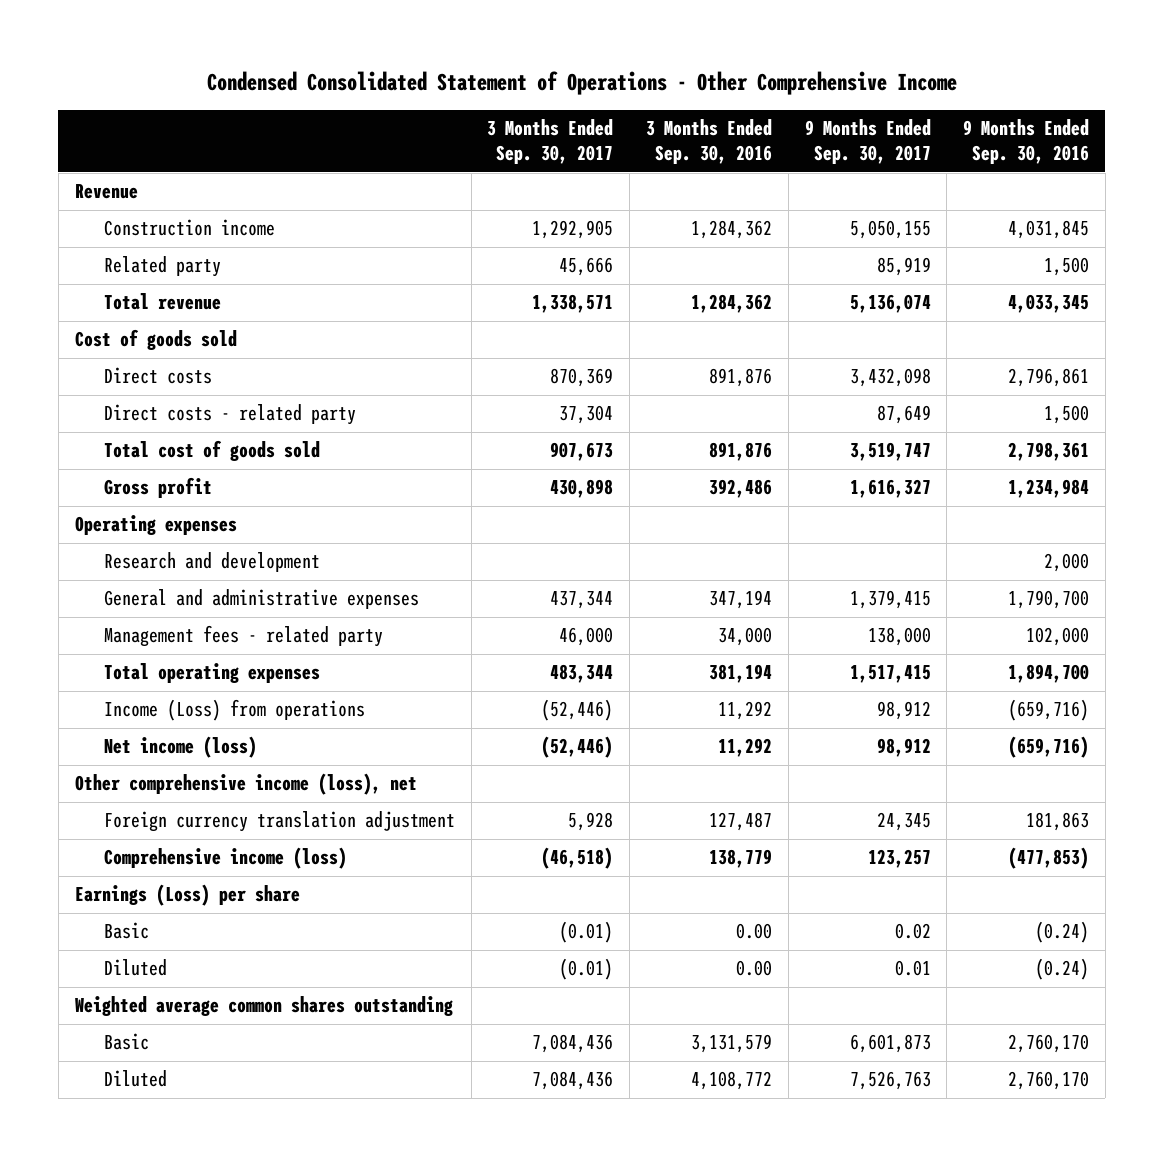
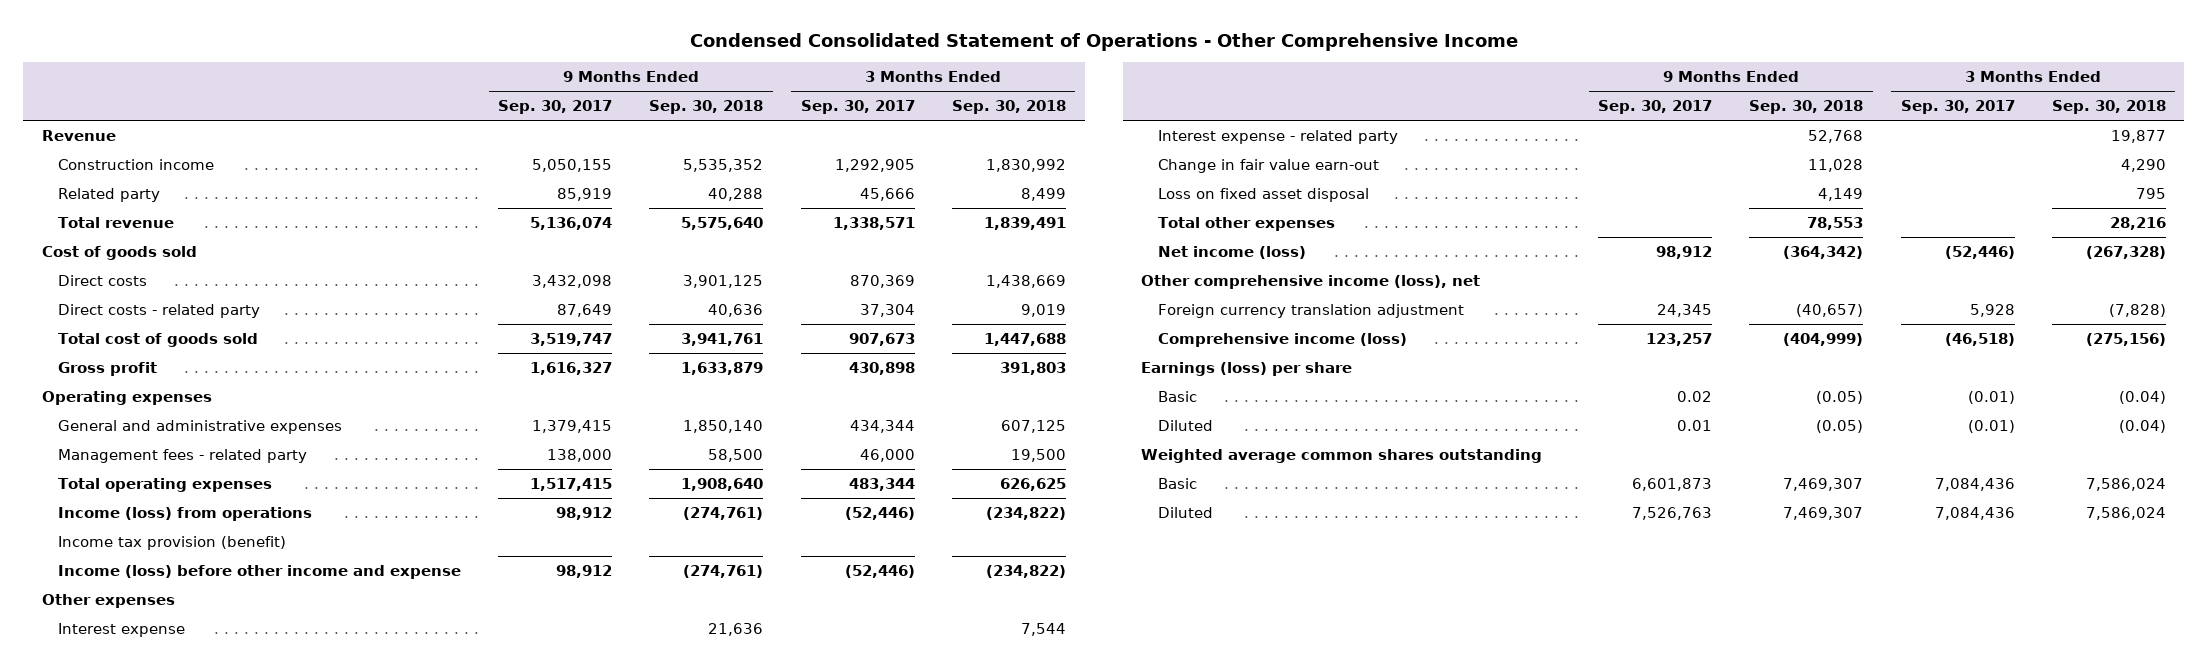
[646,119,773,165] 3 Months Ended Sep. 30, 2016 -> none
[963,119,1090,165] 9 Months Ended Sep. 30, 2016 -> none
none -> [649,100,764,115] Sep. 30, 2018
none -> [952,100,1067,115] Sep. 30, 2018
[103,552,320,573] Research and development -> none
[550,591,614,610] 437,344 -> [849,420,915,434] 434,344
[103,699,365,722] Income (Loss) from operations -> [57,507,312,522] Income (loss) from operations
none -> [57,536,286,551] Income tax provision (benefit)
none -> [57,565,461,580] Income (loss) before other income and expense
none -> [41,594,175,609] Other expenses
none -> [57,623,185,638] Interest expense
none -> [1157,130,1398,145] Interest expense - related party
none -> [1157,159,1379,174] Change in fair value earn-out
none -> [1157,188,1369,203] Loss on fixed asset disposal
none -> [1157,217,1335,232] Total other expenses
[74,884,300,907] Earnings (Loss) per share -> [1141,362,1353,377] Earnings (loss) per share

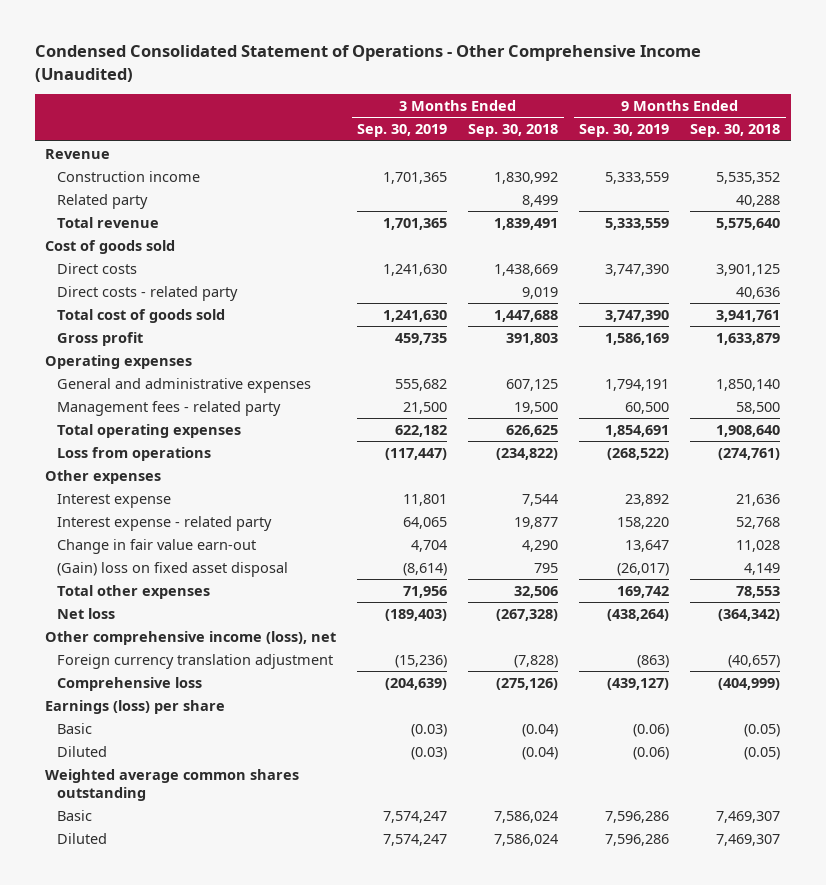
[689,32,1518,51] Condensed Consolidated Statement of Operations - Other Comprehensive Income -> [34,45,701,82] Condensed Consolidated Statement of Operations - Other Comprehensive Income (Unaudited)
[498,100,613,115] Sep. 30, 2017 -> none
[800,100,915,115] Sep. 30, 2017 -> none
none -> [357,124,448,138] Sep. 30, 2019
none -> [579,124,670,138] Sep. 30, 2019
[57,536,286,551] Income tax provision (benefit) -> none
[57,565,461,580] Income (loss) before other income and expense -> none
[57,507,312,522] Income (loss) from operations -> [56,446,211,461] Loss from operations
[1157,188,1369,203] Loss on fixed asset disposal -> [56,561,288,577] (Gain) loss on fixed asset disposal
[2109,217,2166,231] 28,216 -> [514,585,559,598] 32,506
[1157,246,1306,260] Net income (loss) -> [56,607,115,619] Net loss
[1157,333,1407,348] Comprehensive income (loss) -> [56,676,202,691] Comprehensive loss
[2085,333,2166,347] (275,156) -> [496,677,559,690] (275,126)

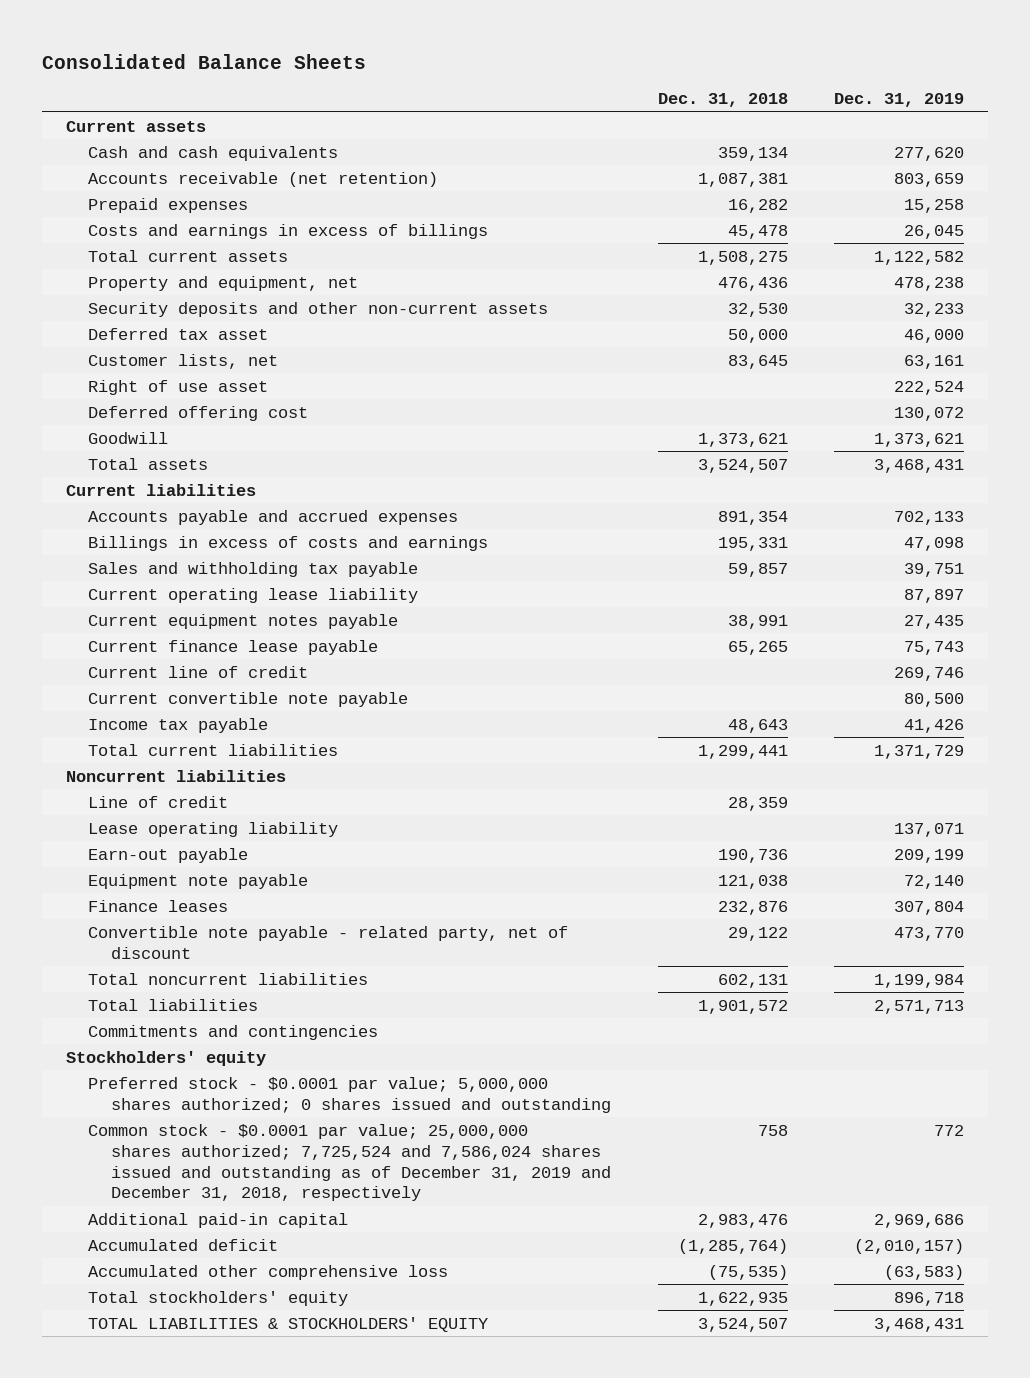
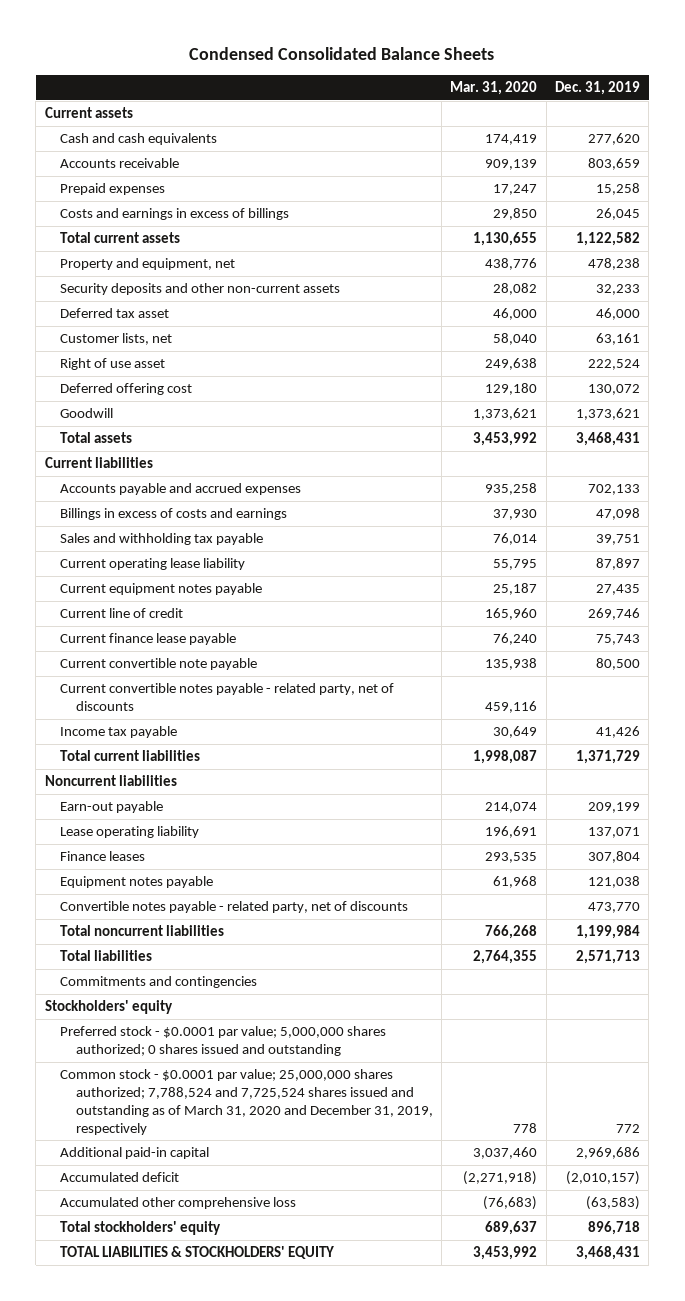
[42,53,367,69] Consolidated Balance Sheets -> [189,46,495,60] Condensed Consolidated Balance Sheets
[657,93,788,108] Dec. 31, 2018 -> none
none -> [450,81,538,96] Mar. 31, 2020
[88,171,439,187] Accounts receivable (net retention) -> [60,158,180,169] Accounts receivable
[88,639,379,655] Current finance lease payable -> [60,633,237,646] Current finance lease payable
none -> [60,683,395,712] Current convertible notes payable - related party, net of discounts
[88,795,229,808] Line of credit -> none
[88,873,309,889] Equipment note payable -> none
[88,821,339,837] Lease operating liability -> [60,826,200,839] Lease operating liability
none -> [60,876,214,889] Equipment notes payable
[88,925,569,959] Convertible note payable - related party, net of discount -> [60,901,409,914] Convertible notes payable - related party, net of discounts
[88,1123,611,1202] Common stock - $0.0001 par value; 25,000,000 shares authorized; 7,725,524 and 7,586,024 shares issued and outstanding as of December 31, 2019 and December 31, 2018, respectively -> [60,1069,433,1135] Common stock - $0.0001 par value; 25,000,000 shares authorized; 7,788,524 and 7,725,524 shares issued and outstanding as of March 31, 2020 and December 31, 2019, respectively

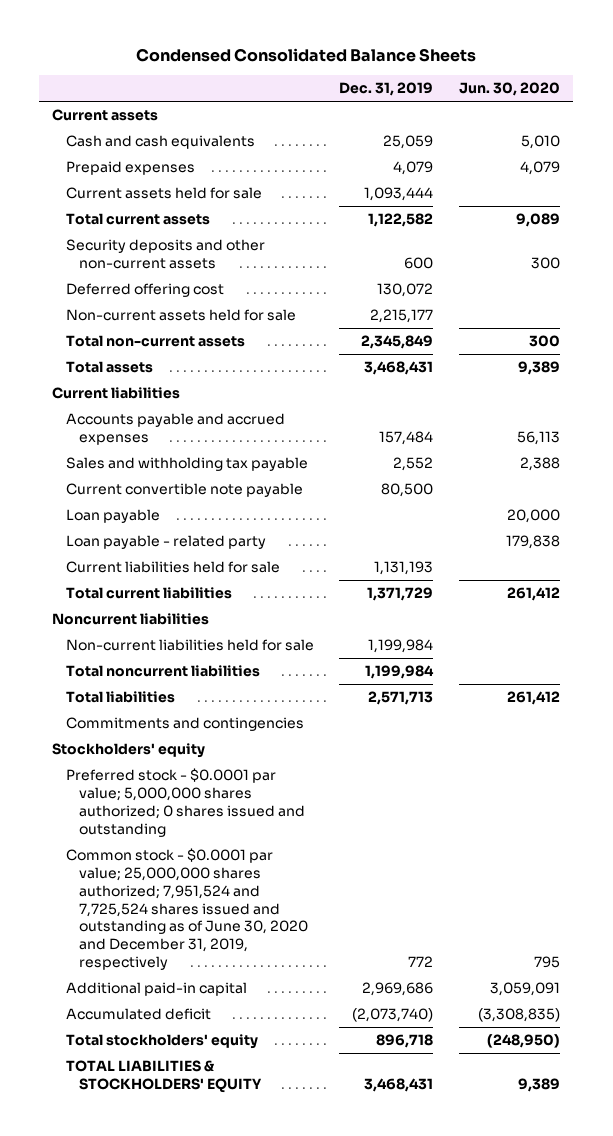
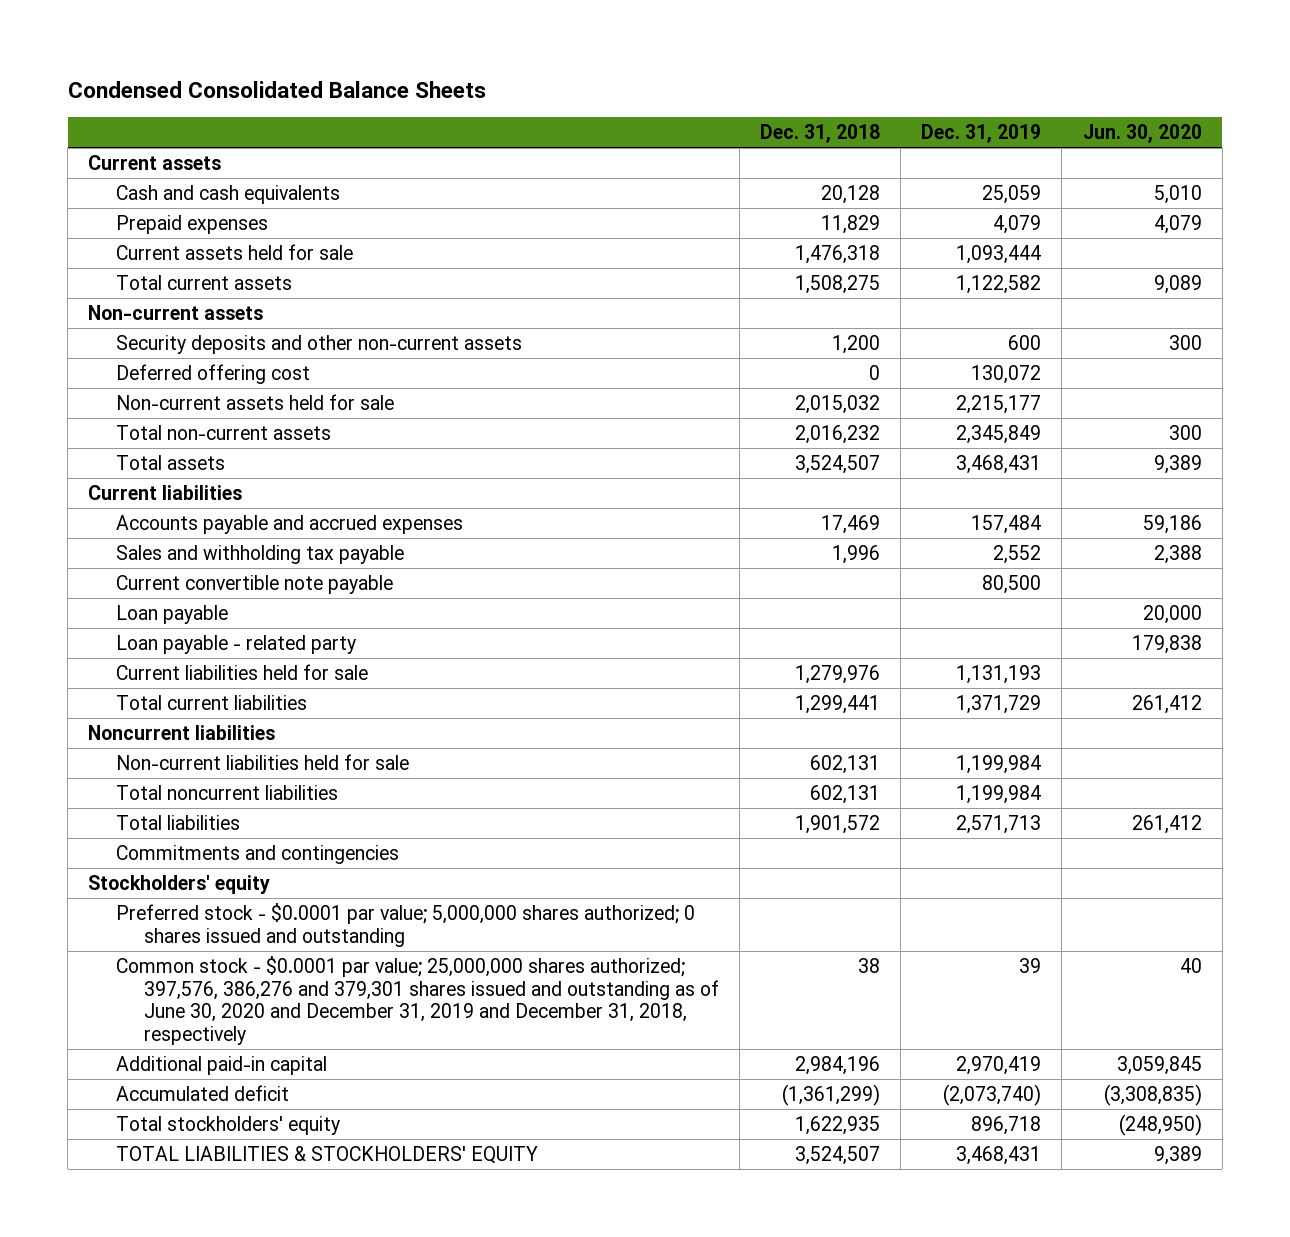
none -> [759,124,880,144] Dec. 31, 2018
none -> [88,304,264,320] Non-current assets
[517,431,561,446] 56,113 -> [1142,514,1202,534] 59,186
[65,848,308,970] Common stock - $0.0001 par value; 25,000,000 shares authorized; 7,951,524 and 7,725,524 shares issued and outstanding as of June 30, 2020 and December 31, 2019, respectively -> [116,955,719,1046] Common stock - $0.0001 par value; 25,000,000 shares authorized; 397,576, 386,276 and 379,301 shares issued and outstanding as of June 30, 2020 and December 31, 2019 and December 31, 2018, respectively
[408,955,434,967] 772 -> [1019,957,1042,973] 39
[534,955,561,968] 795 -> [1179,957,1202,973] 40
[362,982,434,997] 2,969,686 -> [956,1055,1042,1075] 2,970,419
[490,982,561,997] 3,059,091 -> [1116,1055,1202,1075] 3,059,845

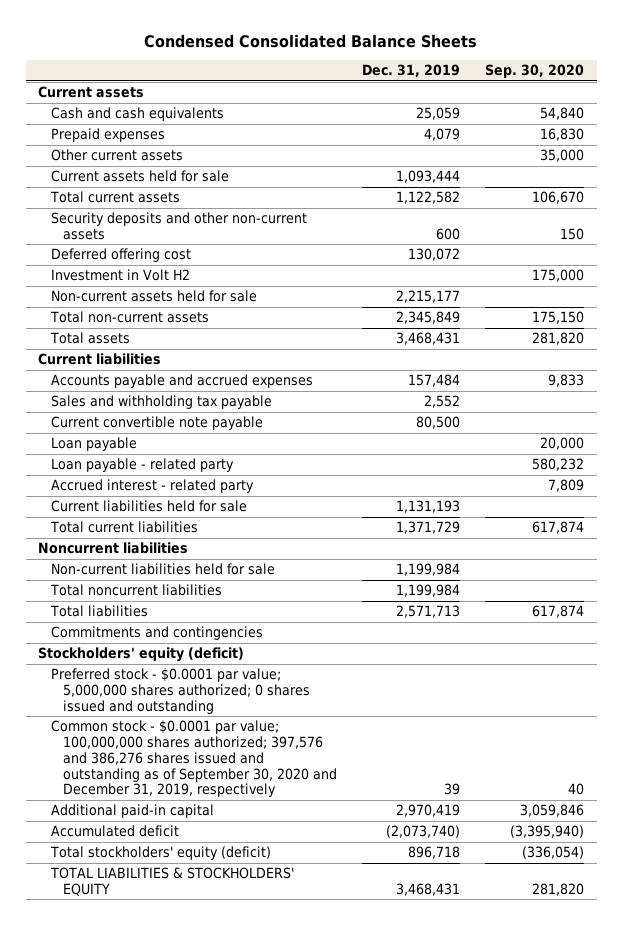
[759,124,880,144] Dec. 31, 2018 -> none
[1082,124,1202,144] Jun. 30, 2020 -> none
none -> [485,64,585,79] Sep. 30, 2020
none -> [50,149,183,162] Other current assets
[88,304,264,320] Non-current assets -> none
none -> [50,269,190,282] Investment in Volt H2
none -> [50,479,254,494] Accrued interest - related party
[88,874,271,894] Stockholders' equity -> [38,647,245,663] Stockholders' equity (deficit)
[116,955,719,1046] Common stock - $0.0001 par value; 25,000,000 shares authorized; 397,576, 386,276 and 379,301 shares issued and outstanding as of June 30, 2020 and December 31, 2019 and December 31, 2018, respectively -> [50,720,337,798] Common stock - $0.0001 par value; 100,000,000 shares authorized; 397,576 and 386,276 shares issued and outstanding as of September 30, 2020 and December 31, 2019, respectively
[116,1115,341,1135] Total stockholders' equity -> [49,846,271,861] Total stockholders' equity (deficit)

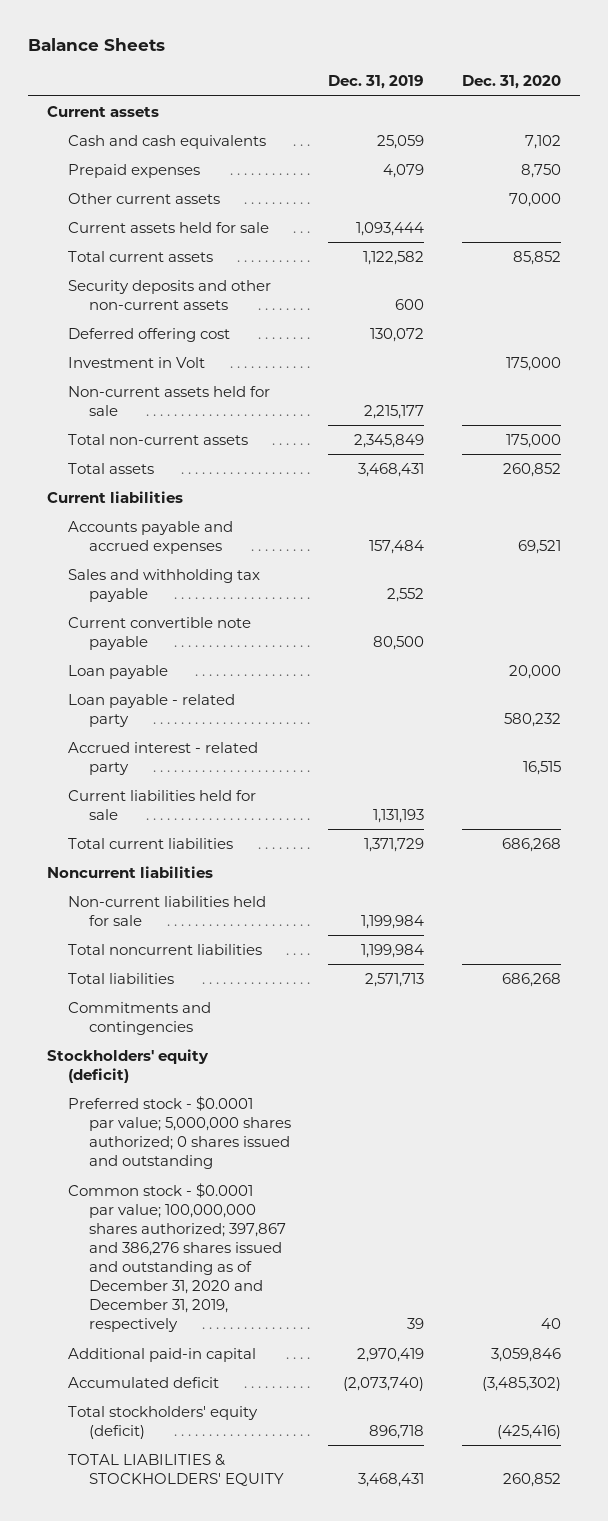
[144,33,478,48] Condensed Consolidated Balance Sheets -> [28,38,166,52] Balance Sheets
[485,64,585,79] Sep. 30, 2020 -> none
none -> [462,75,562,90] Dec. 31, 2020
[50,269,190,282] Investment in Volt H2 -> [67,356,205,368] Investment in Volt
[50,720,337,798] Common stock - $0.0001 par value; 100,000,000 shares authorized; 397,576 and 386,276 shares issued and outstanding as of September 30, 2020 and December 31, 2019, respectively -> [67,1182,286,1333] Common stock - $0.0001 par value; 100,000,000 shares authorized; 397,867 and 386,276 shares issued and outstanding as of December 31, 2020 and December 31, 2019, respectively

